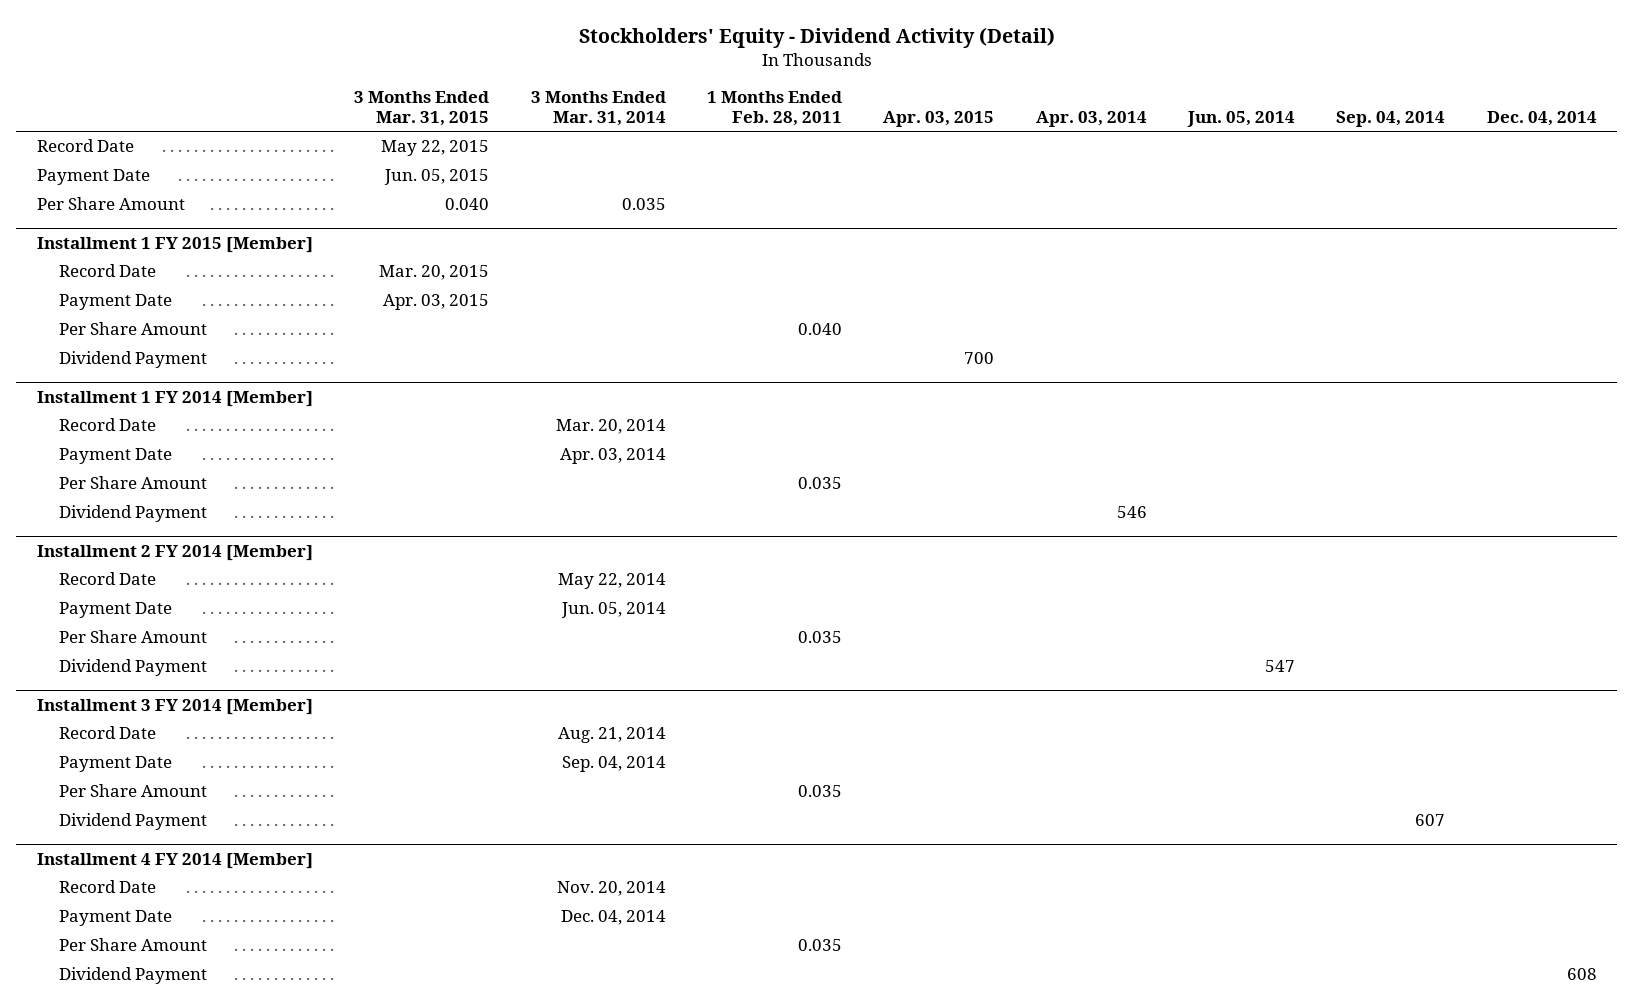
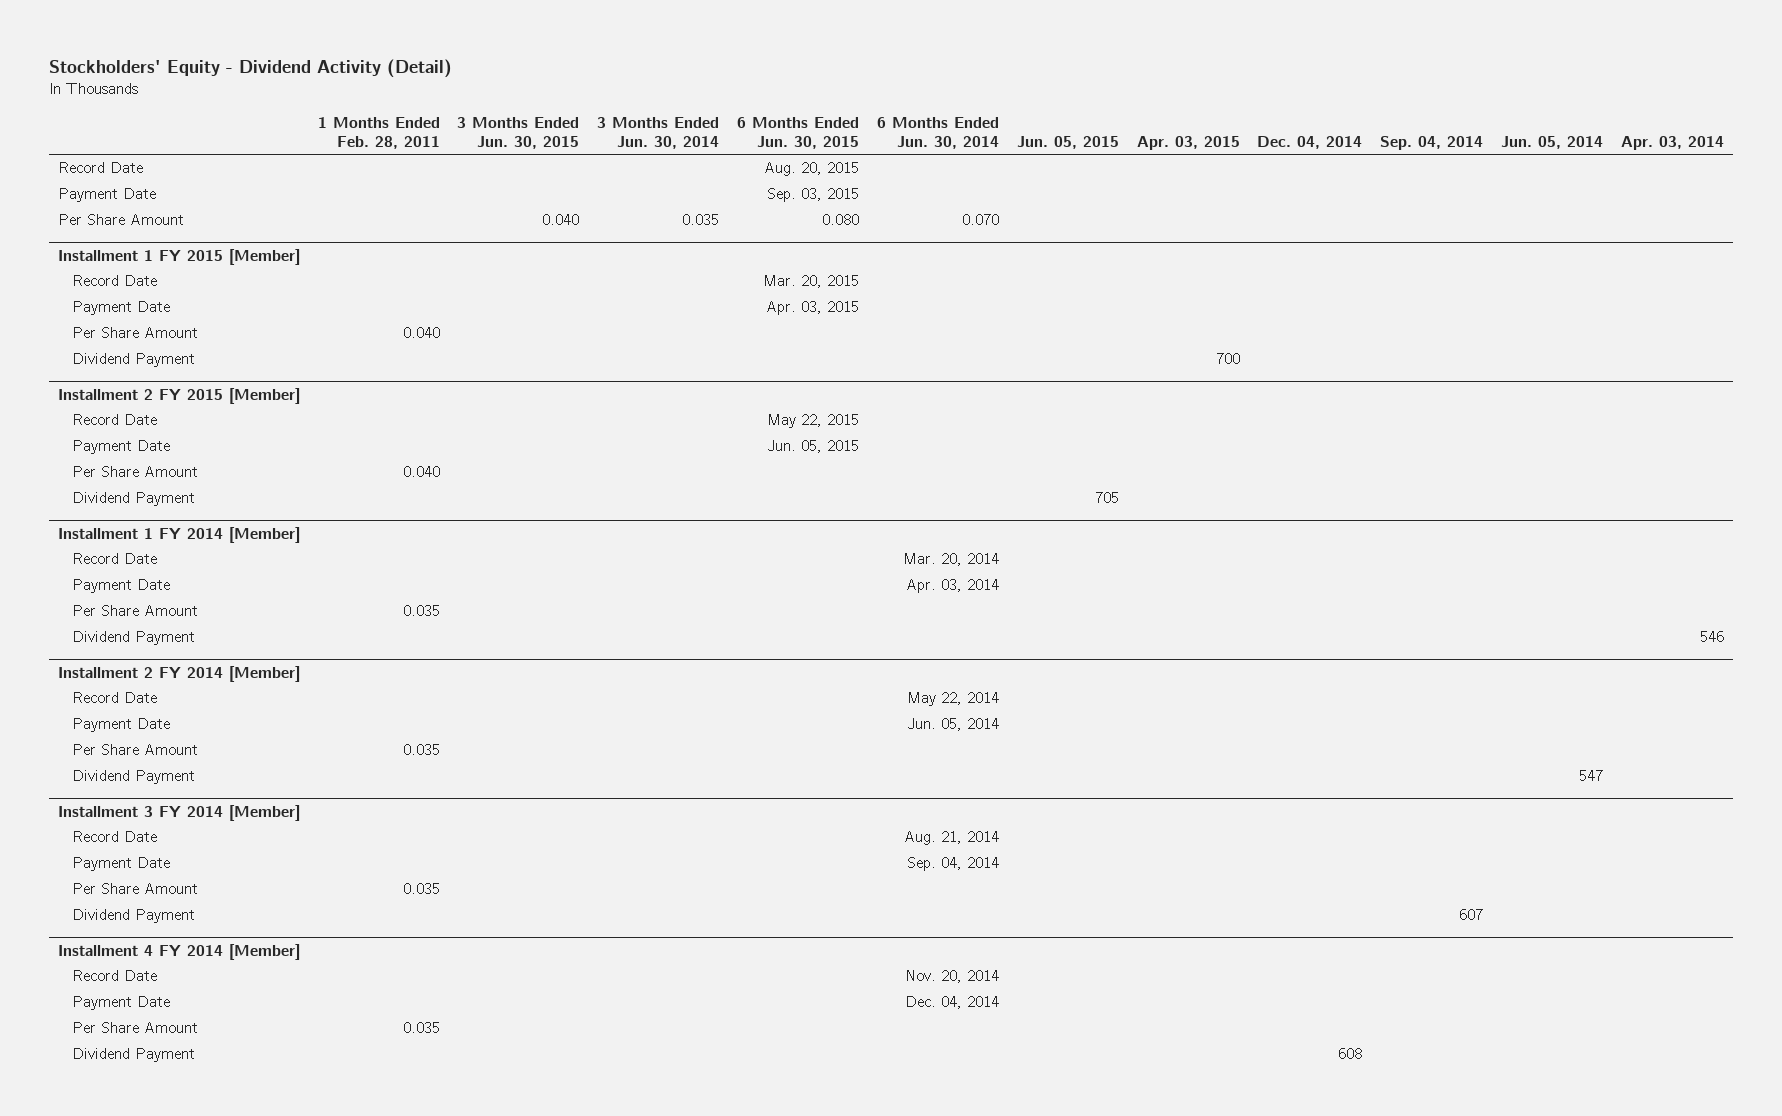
[354,91,490,126] 3 Months Ended Mar. 31, 2015 -> none
[530,91,666,126] 3 Months Ended Mar. 31, 2014 -> none
none -> [457,116,580,149] 3 Months Ended Jun. 30, 2015
none -> [597,116,720,149] 3 Months Ended Jun. 30, 2014
none -> [737,116,860,149] 6 Months Ended Jun. 30, 2015
none -> [876,116,999,149] 6 Months Ended Jun. 30, 2014
none -> [1016,135,1119,149] Jun. 05, 2015
none -> [57,387,300,404] Installment 2 FY 2015 [Member]
none -> [72,414,158,426] Record Date
none -> [72,440,171,455] Payment Date
none -> [72,466,199,478] Per Share Amount
none -> [72,492,196,507] Dividend Payment

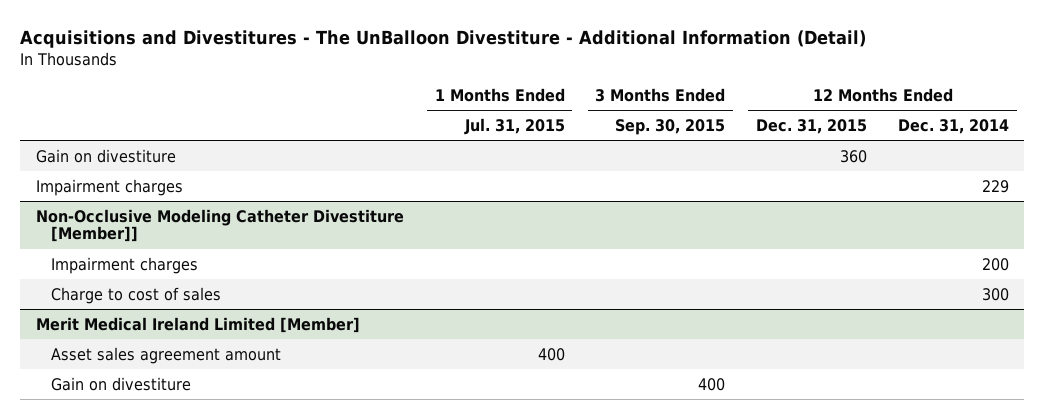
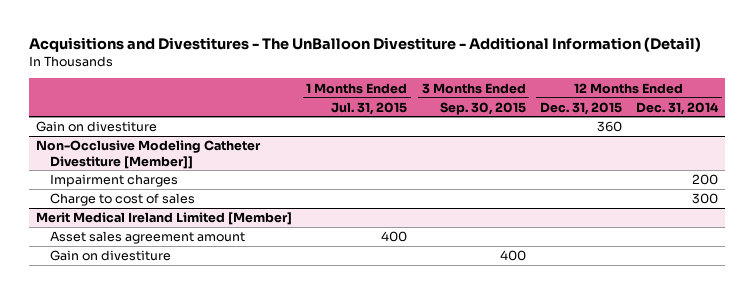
[35,178,183,196] Impairment charges -> none

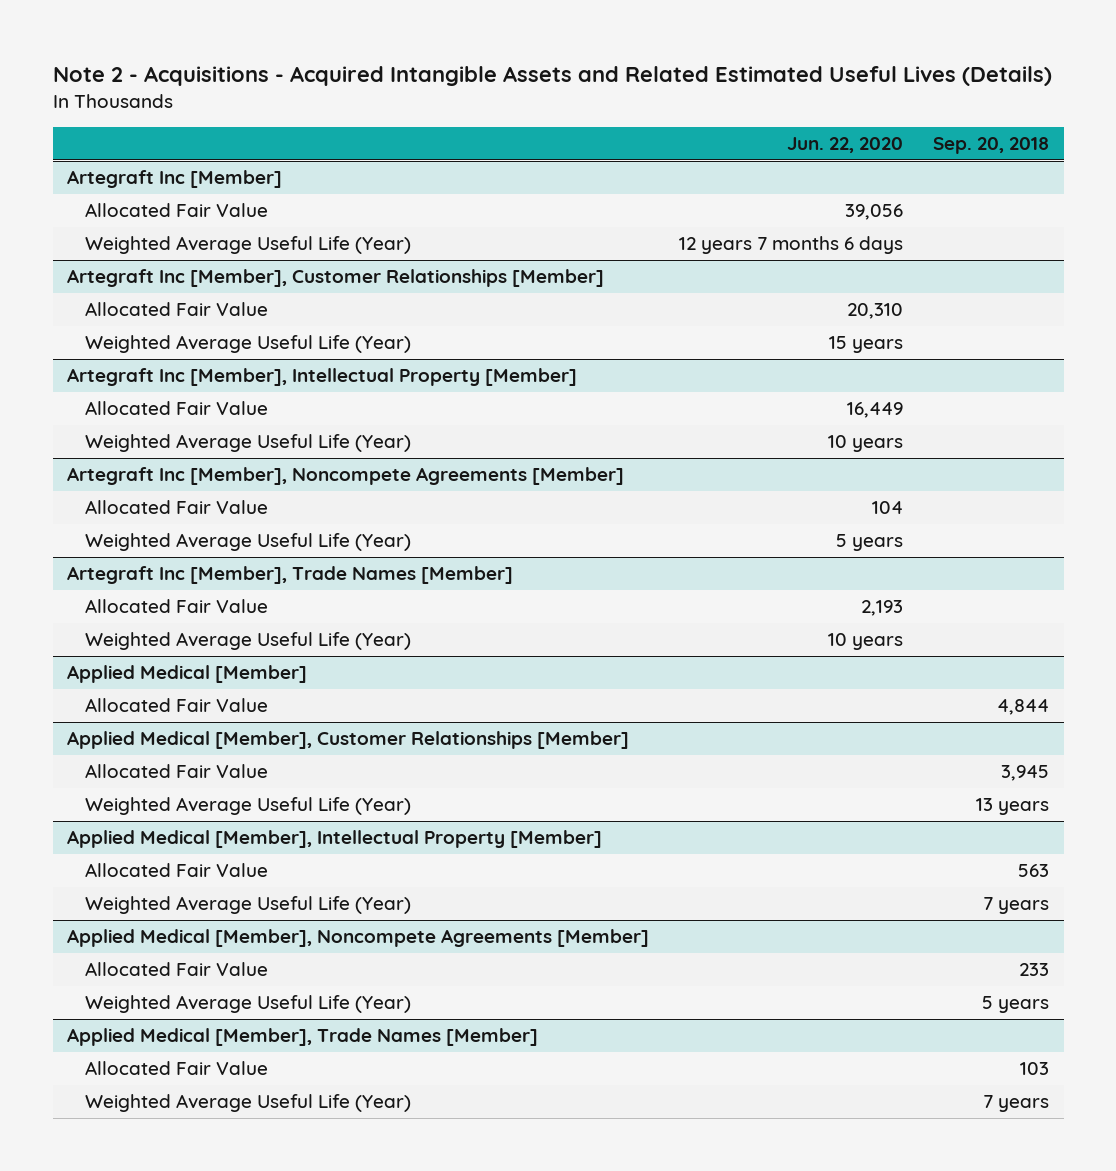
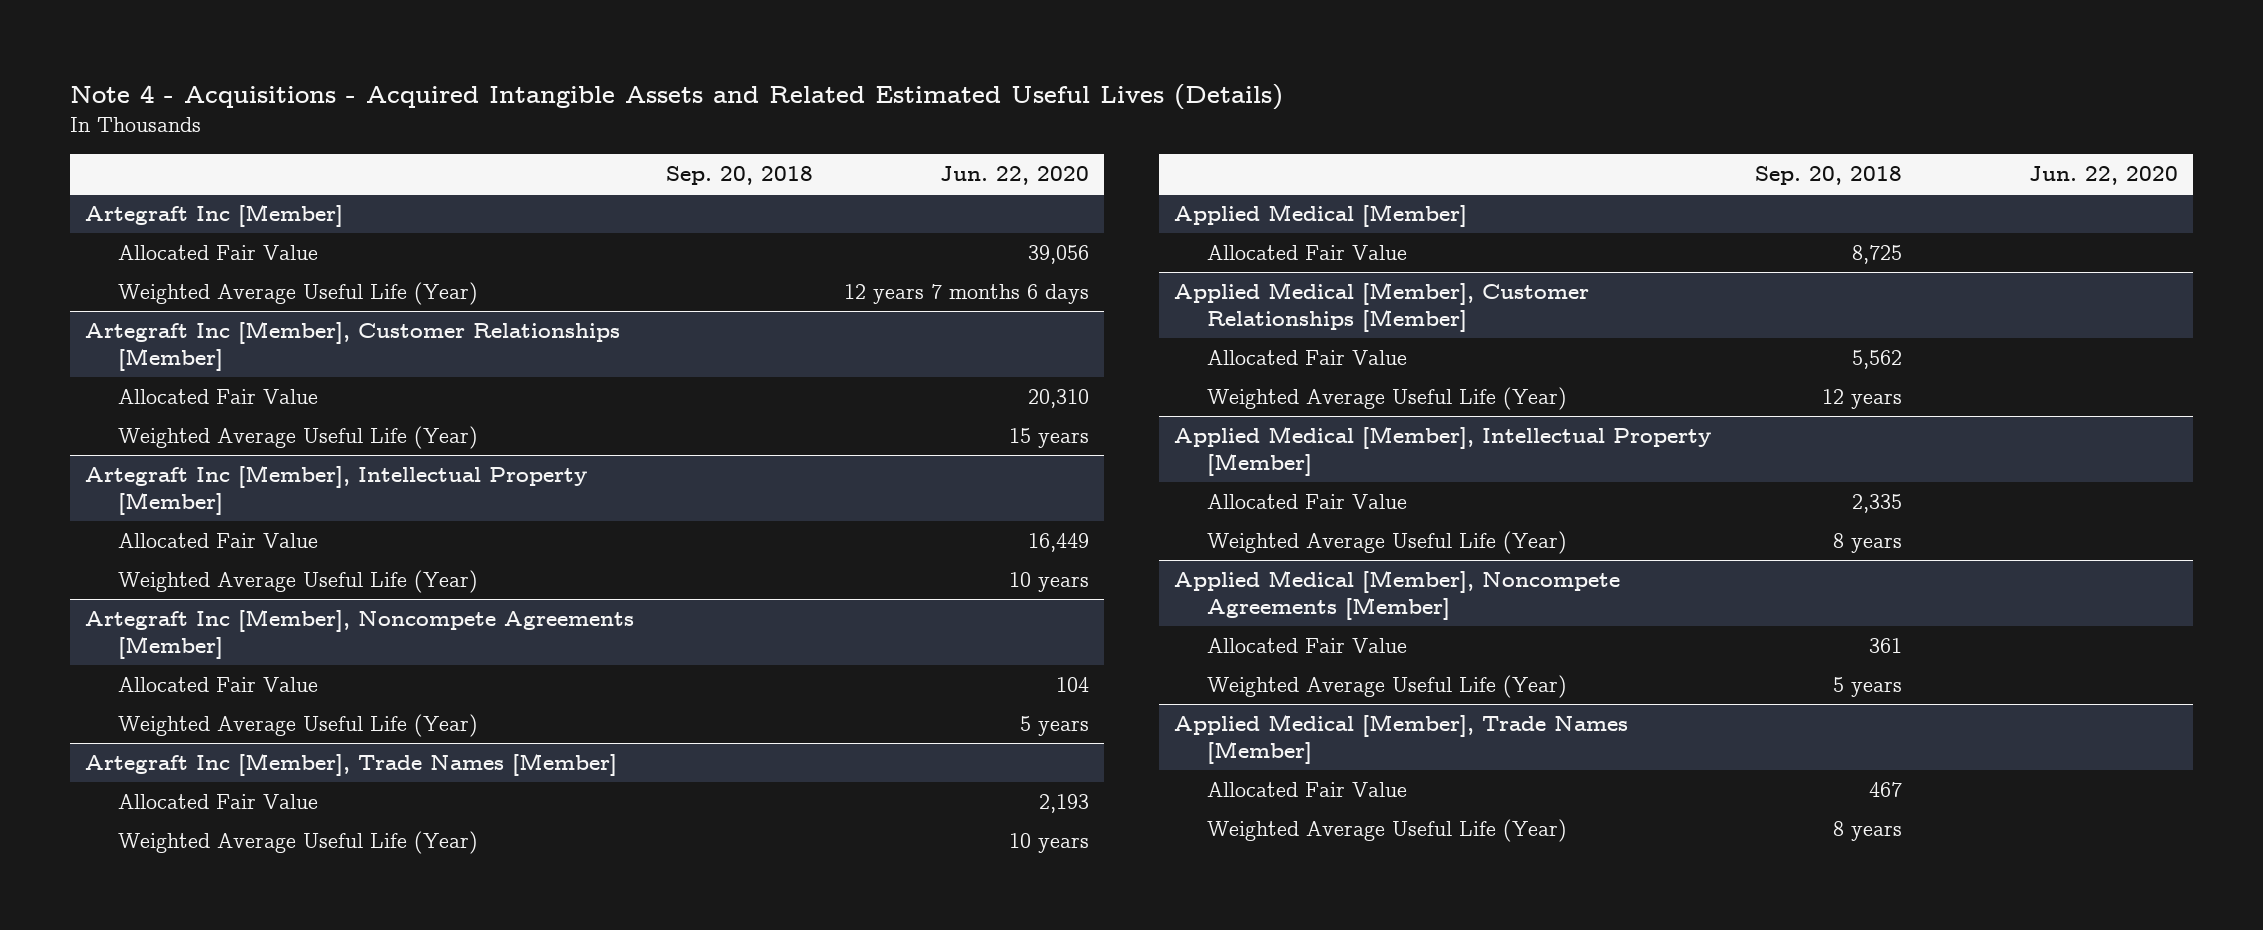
[52,66,1052,87] Note 2 - Acquisitions - Acquired Intangible Assets and Related Estimated Useful Lives (Details) -> [69,84,1283,111] Note 4 - Acquisitions - Acquired Intangible Assets and Related Estimated Useful Lives (Details)
[996,699,1049,716] 4,844 -> [1851,245,1902,265] 8,725
[1000,765,1049,782] 3,945 -> [1851,350,1902,370] 5,562
[975,798,1049,816] 13 years -> [1821,389,1902,410] 12 years
[1017,864,1049,878] 563 -> [1851,494,1902,514] 2,335
[982,897,1049,915] 7 years -> [1832,533,1902,554] 8 years
[1018,963,1049,977] 233 -> [1868,638,1902,654] 361
[1019,1062,1049,1076] 103 -> [1868,782,1902,798] 467
[982,1095,1049,1113] 7 years -> [1832,821,1902,842] 8 years

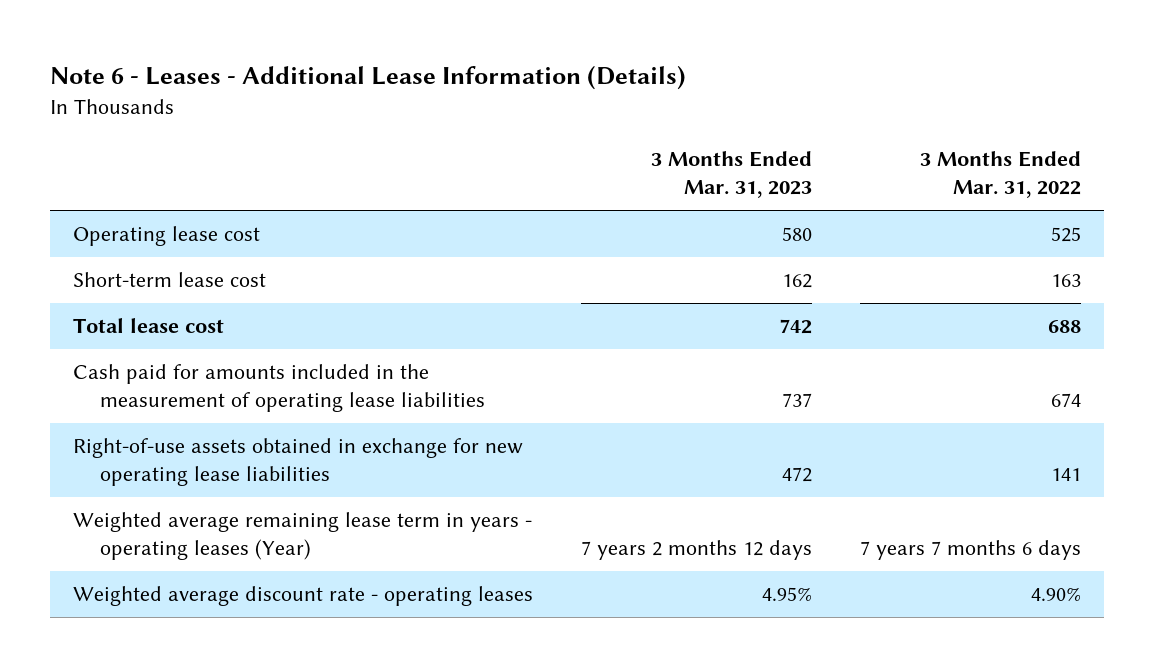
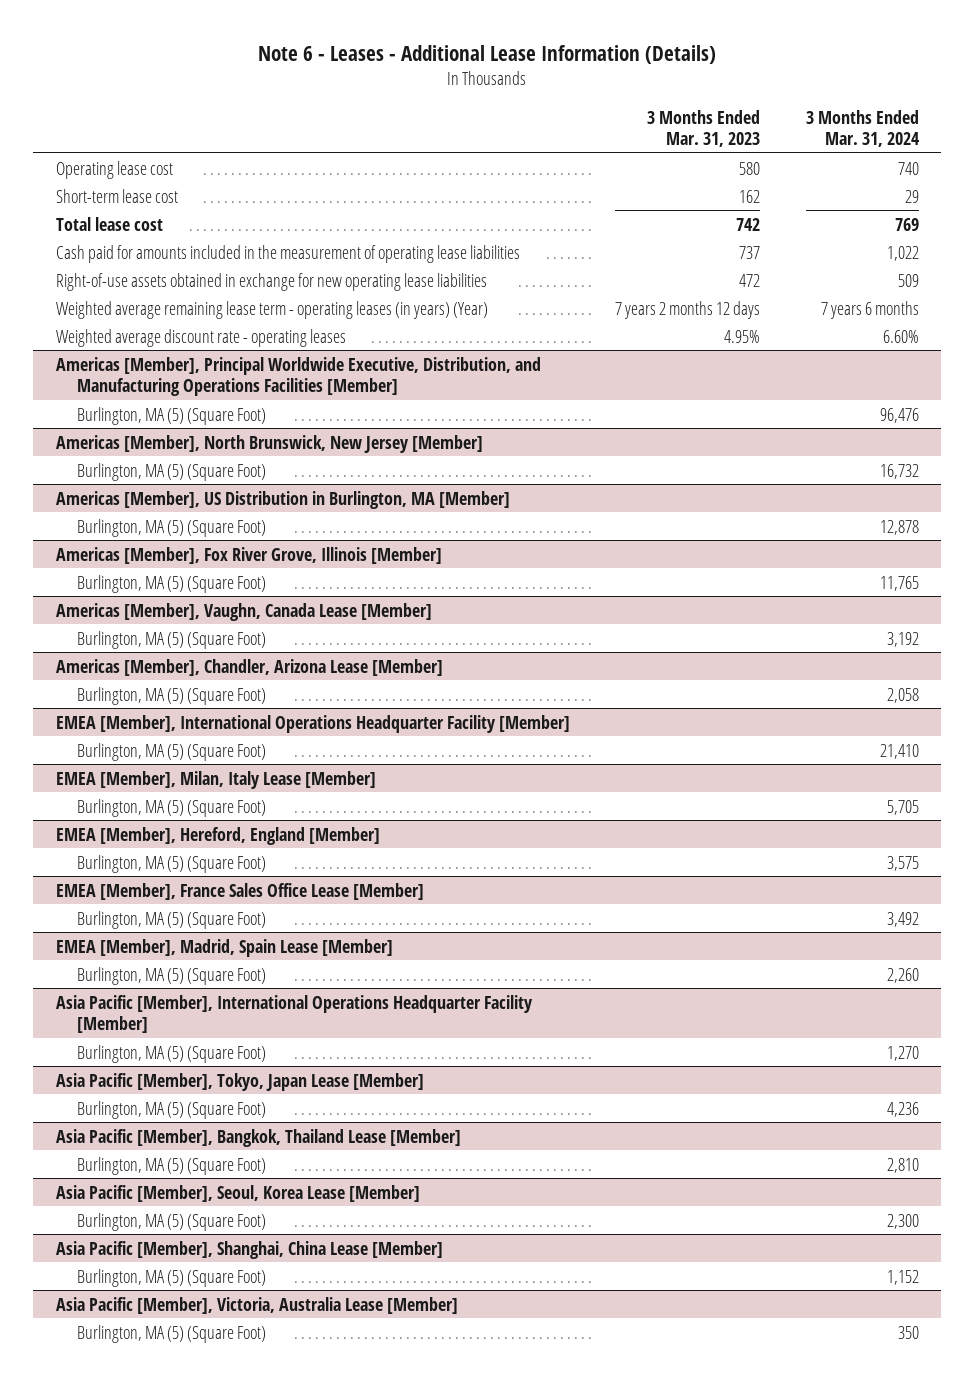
[919,151,1081,199] 3 Months Ended Mar. 31, 2022 -> none
none -> [805,109,920,148] 3 Months Ended Mar. 31, 2024
[73,512,533,561] Weighted average remaining lease term in years - operating leases (Year) -> [55,300,488,319] Weighted average remaining lease term - operating leases (in years) (Year)
none -> [55,356,541,396] Americas [Member], Principal Worldwide Executive, Distribution, and Manufacturing Operations Facilities [Member]
none -> [76,406,266,425] Burlington, MA (5) (Square Foot)
none -> [55,434,483,453] Americas [Member], North Brunswick, New Jersey [Member]
none -> [76,462,266,481] Burlington, MA (5) (Square Foot)
none -> [55,490,510,509] Americas [Member], US Distribution in Burlington, MA [Member]
none -> [76,518,266,537] Burlington, MA (5) (Square Foot)
none -> [55,546,442,564] Americas [Member], Fox River Grove, Illinois [Member]
none -> [76,574,266,593] Burlington, MA (5) (Square Foot)
none -> [55,602,432,621] Americas [Member], Vaughn, Canada Lease [Member]
none -> [76,630,266,649] Burlington, MA (5) (Square Foot)
none -> [55,658,443,676] Americas [Member], Chandler, Arizona Lease [Member]
none -> [76,686,266,705] Burlington, MA (5) (Square Foot)
none -> [55,714,570,733] EMEA [Member], International Operations Headquarter Facility [Member]
none -> [76,742,266,761] Burlington, MA (5) (Square Foot)
none -> [55,770,376,789] EMEA [Member], Milan, Italy Lease [Member]
none -> [76,798,266,817] Burlington, MA (5) (Square Foot)
none -> [55,826,380,845] EMEA [Member], Hereford, England [Member]
none -> [76,854,266,873] Burlington, MA (5) (Square Foot)
none -> [55,882,424,900] EMEA [Member], France Sales Office Lease [Member]
none -> [76,910,266,929] Burlington, MA (5) (Square Foot)
none -> [55,938,393,957] EMEA [Member], Madrid, Spain Lease [Member]
none -> [76,966,266,985] Burlington, MA (5) (Square Foot)
none -> [55,994,533,1033] Asia Pacific [Member], International Operations Headquarter Facility [Member]
none -> [76,1044,266,1063] Burlington, MA (5) (Square Foot)
none -> [55,1072,424,1091] Asia Pacific [Member], Tokyo, Japan Lease [Member]
none -> [76,1100,266,1119] Burlington, MA (5) (Square Foot)
none -> [55,1128,461,1147] Asia Pacific [Member], Bangkok, Thailand Lease [Member]
none -> [76,1156,266,1175] Burlington, MA (5) (Square Foot)
none -> [55,1184,420,1202] Asia Pacific [Member], Seoul, Korea Lease [Member]
none -> [76,1212,266,1231] Burlington, MA (5) (Square Foot)
none -> [55,1240,443,1259] Asia Pacific [Member], Shanghai, China Lease [Member]
none -> [76,1268,266,1287] Burlington, MA (5) (Square Foot)
none -> [55,1296,458,1314] Asia Pacific [Member], Victoria, Australia Lease [Member]
none -> [76,1324,266,1343] Burlington, MA (5) (Square Foot)

